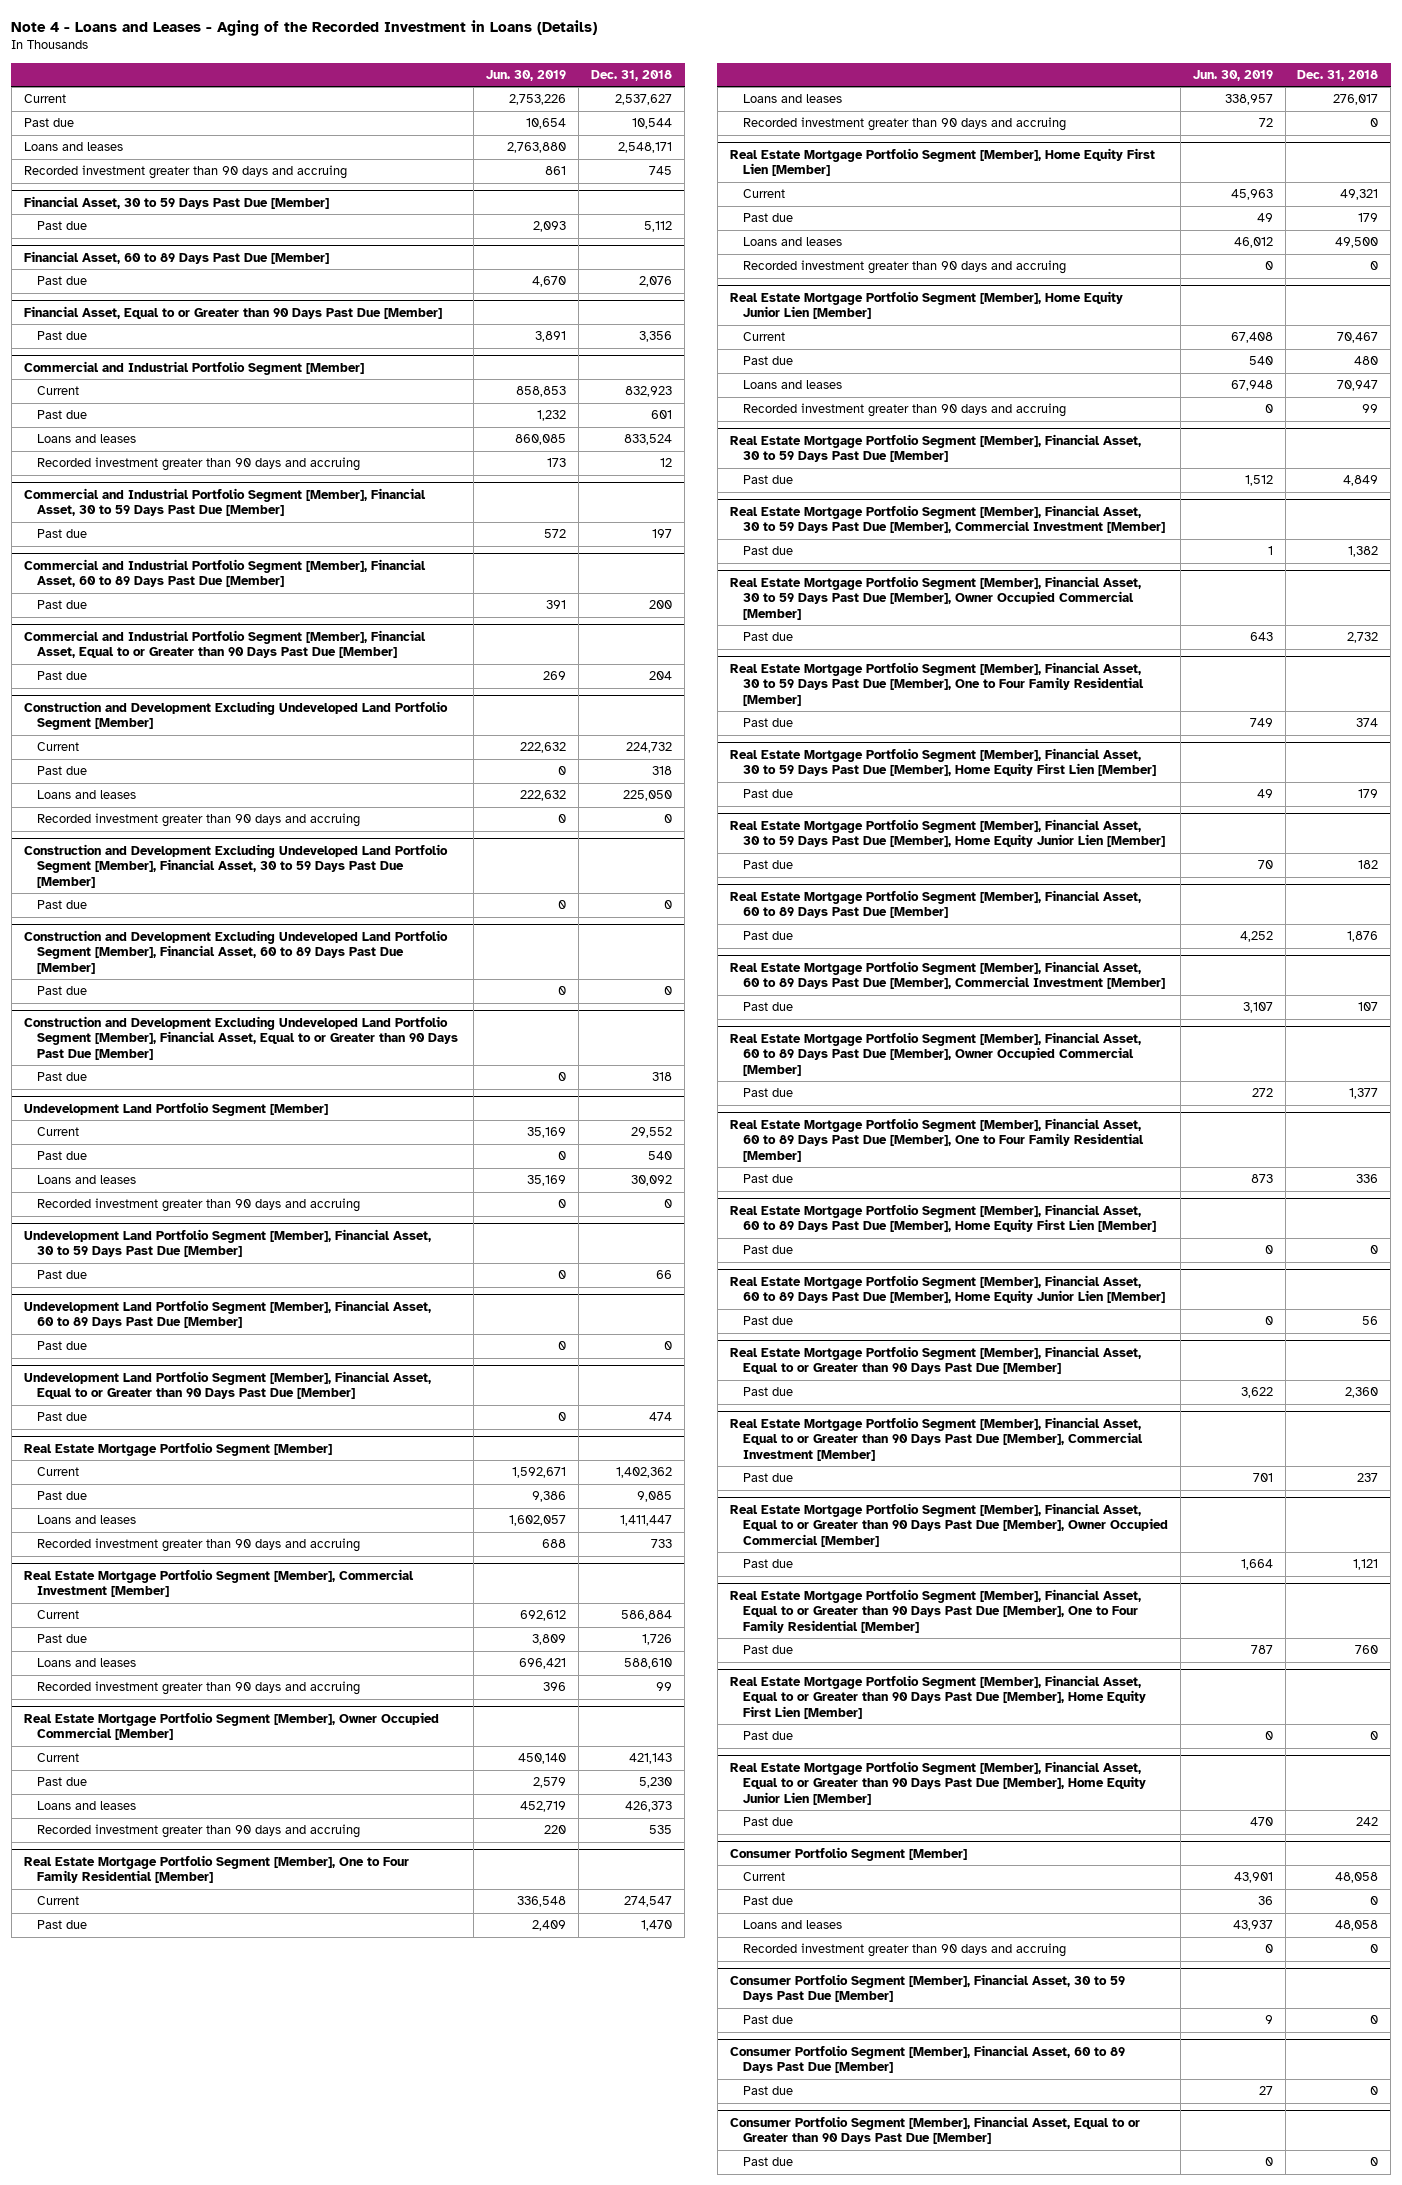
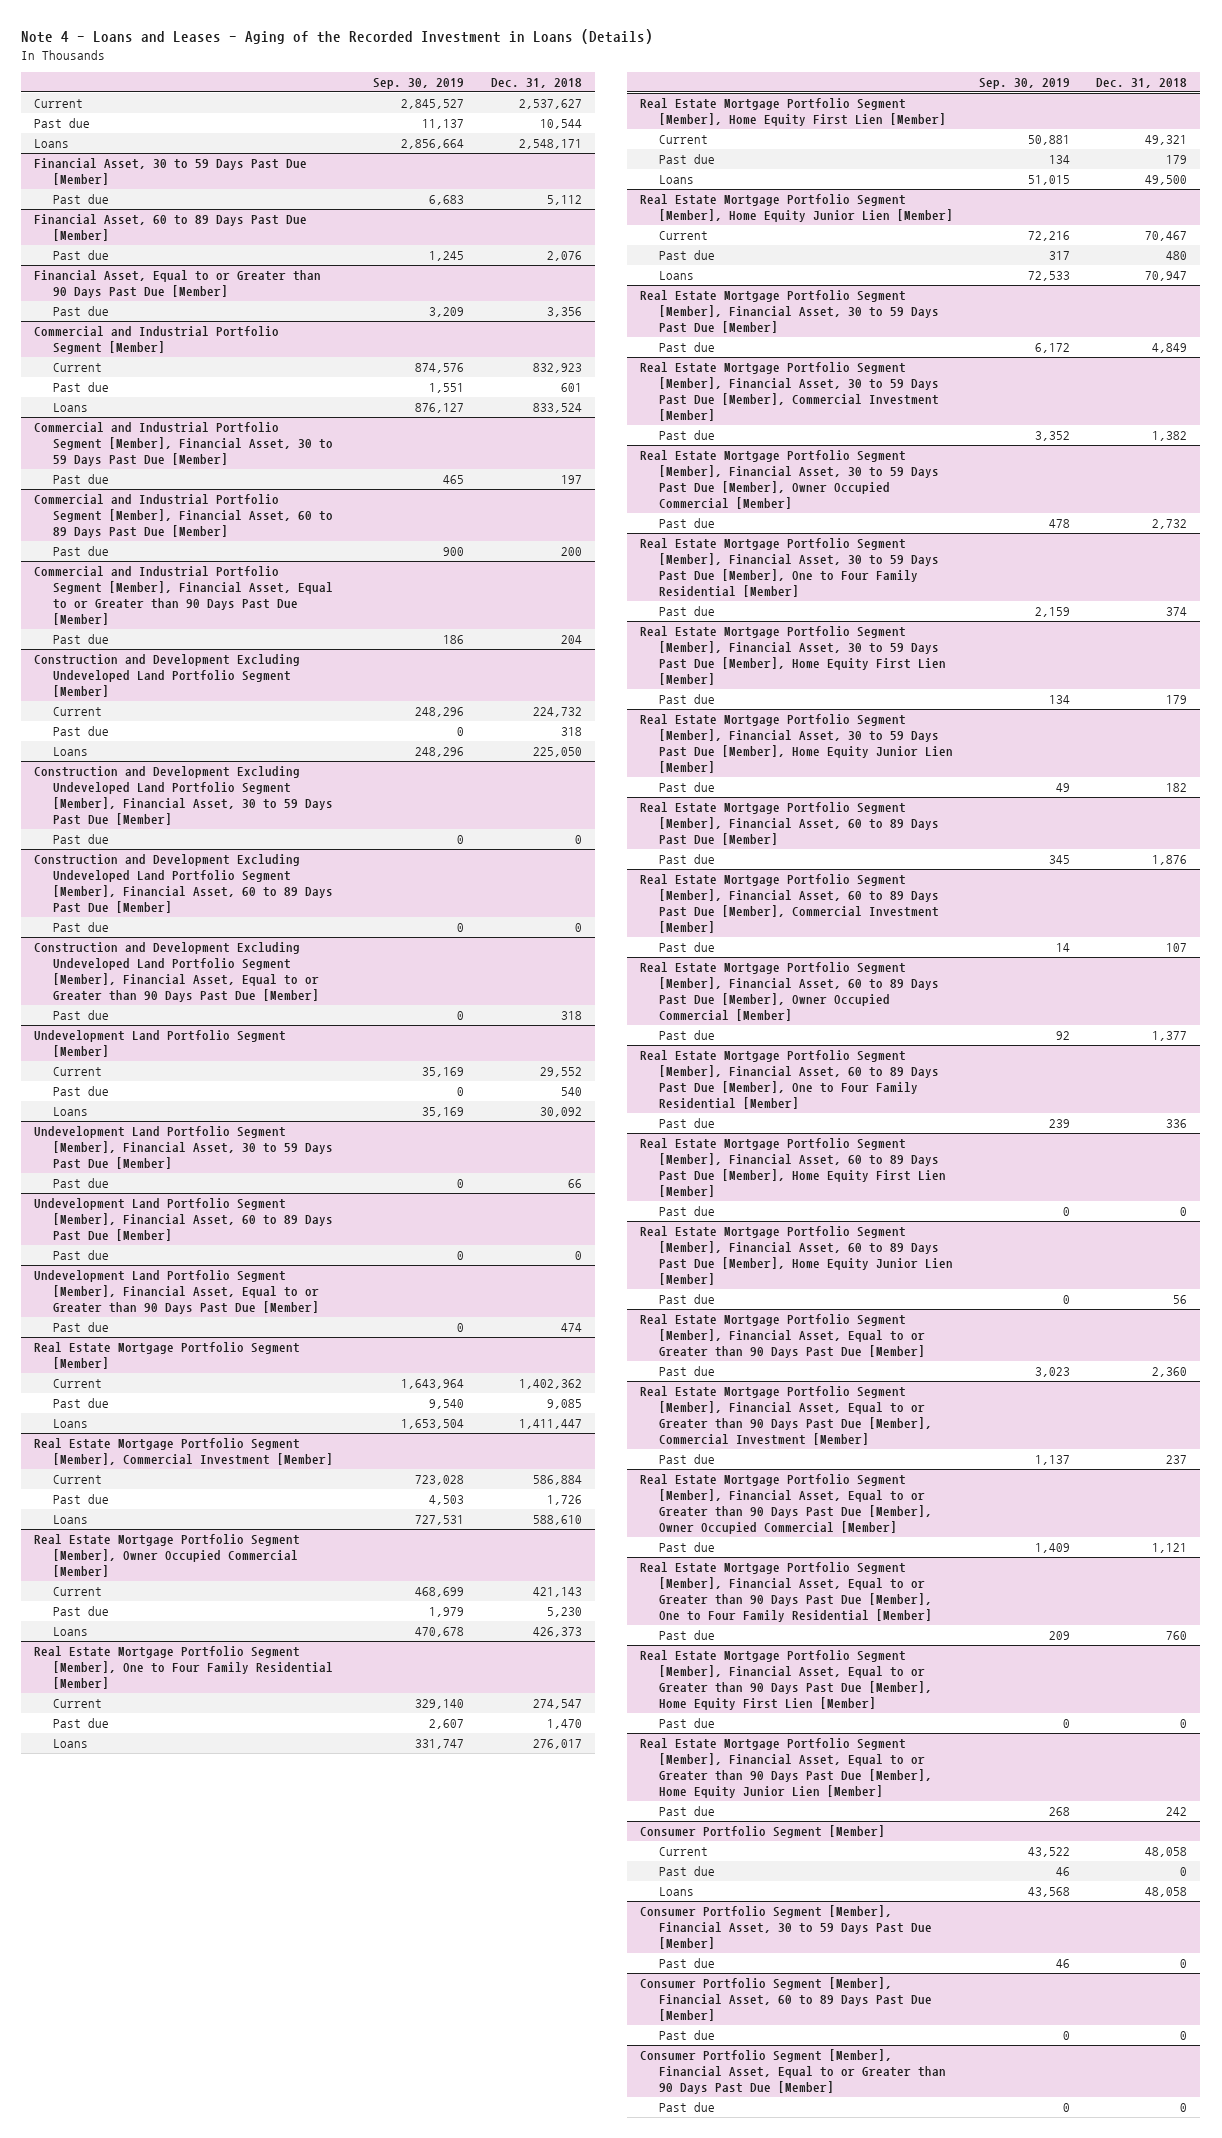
[486,69,567,81] Jun. 30, 2019 -> none
none -> [373,77,465,89] Sep. 30, 2019
[23,165,347,180] Recorded investment greater than 90 days and accruing -> none
[23,142,123,152] Loans and leases -> [34,139,70,149] Loans
[36,457,360,472] Recorded investment greater than 90 days and accruing -> none
[36,434,136,444] Loans and leases -> [53,403,89,413] Loans
[36,813,360,828] Recorded investment greater than 90 days and accruing -> none
[36,790,136,800] Loans and leases -> [53,747,89,757] Loans
[36,1198,360,1213] Recorded investment greater than 90 days and accruing -> none
[36,1175,136,1185] Loans and leases -> [53,1107,89,1117] Loans
[36,1538,360,1553] Recorded investment greater than 90 days and accruing -> none
[36,1515,136,1525] Loans and leases -> [53,1419,89,1429] Loans
[36,1681,360,1696] Recorded investment greater than 90 days and accruing -> none
[36,1658,136,1668] Loans and leases -> [53,1515,89,1525] Loans
[36,1824,360,1839] Recorded investment greater than 90 days and accruing -> none
[36,1801,136,1811] Loans and leases -> [53,1627,89,1637] Loans
[742,117,1066,132] Recorded investment greater than 90 days and accruing -> none
[742,94,842,104] Loans and leases -> [53,1739,89,1749] Loans
[742,260,1066,275] Recorded investment greater than 90 days and accruing -> none
[742,237,842,247] Loans and leases -> [659,175,695,185] Loans
[742,403,1066,418] Recorded investment greater than 90 days and accruing -> none
[742,380,842,390] Loans and leases -> [659,271,695,281] Loans
[742,1943,1066,1958] Recorded investment greater than 90 days and accruing -> none
[742,1920,842,1930] Loans and leases -> [659,1887,695,1897] Loans

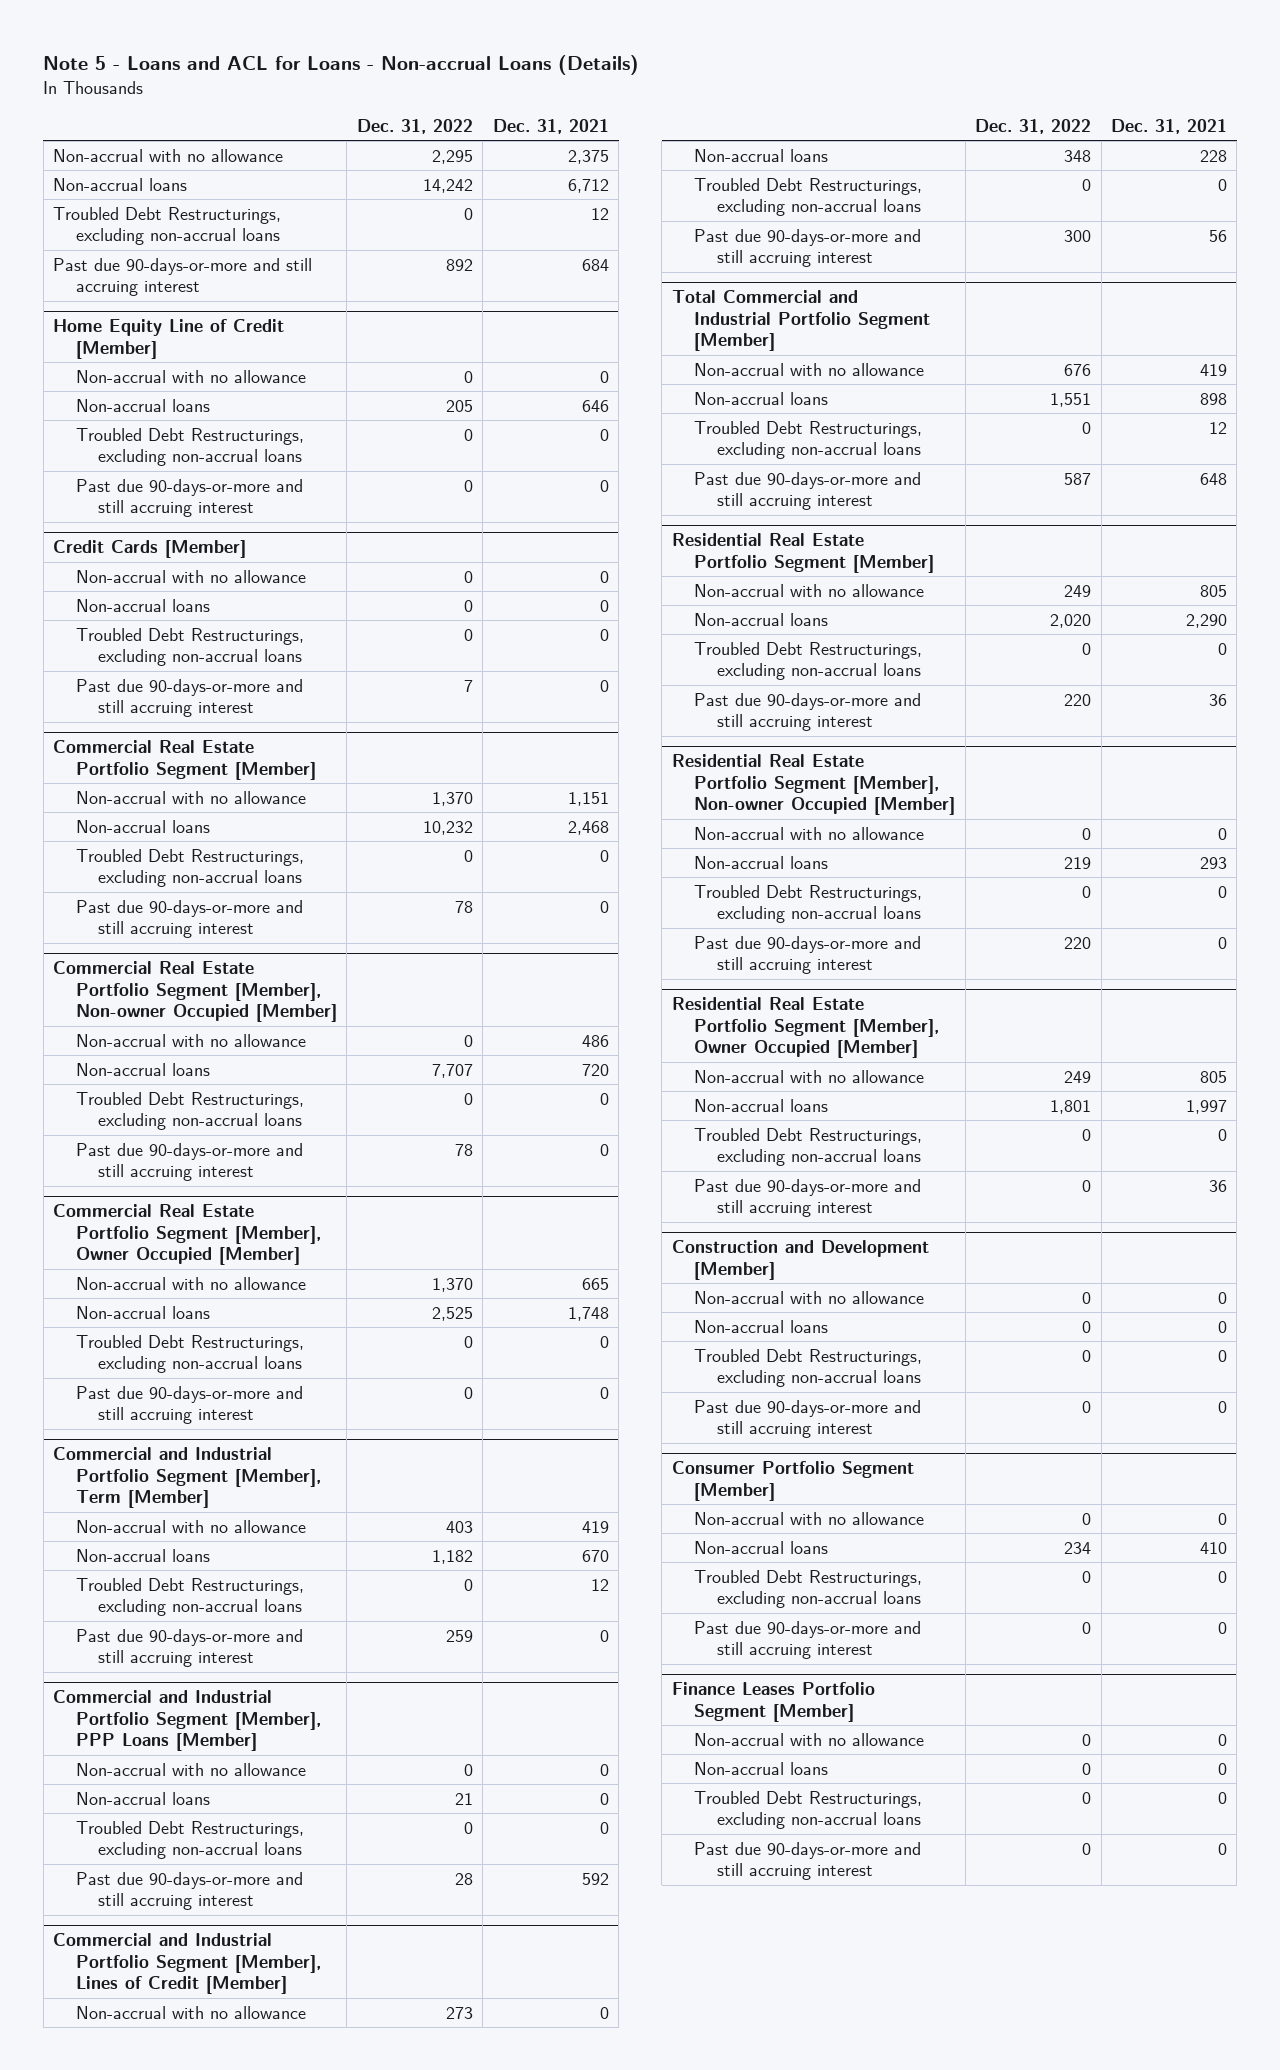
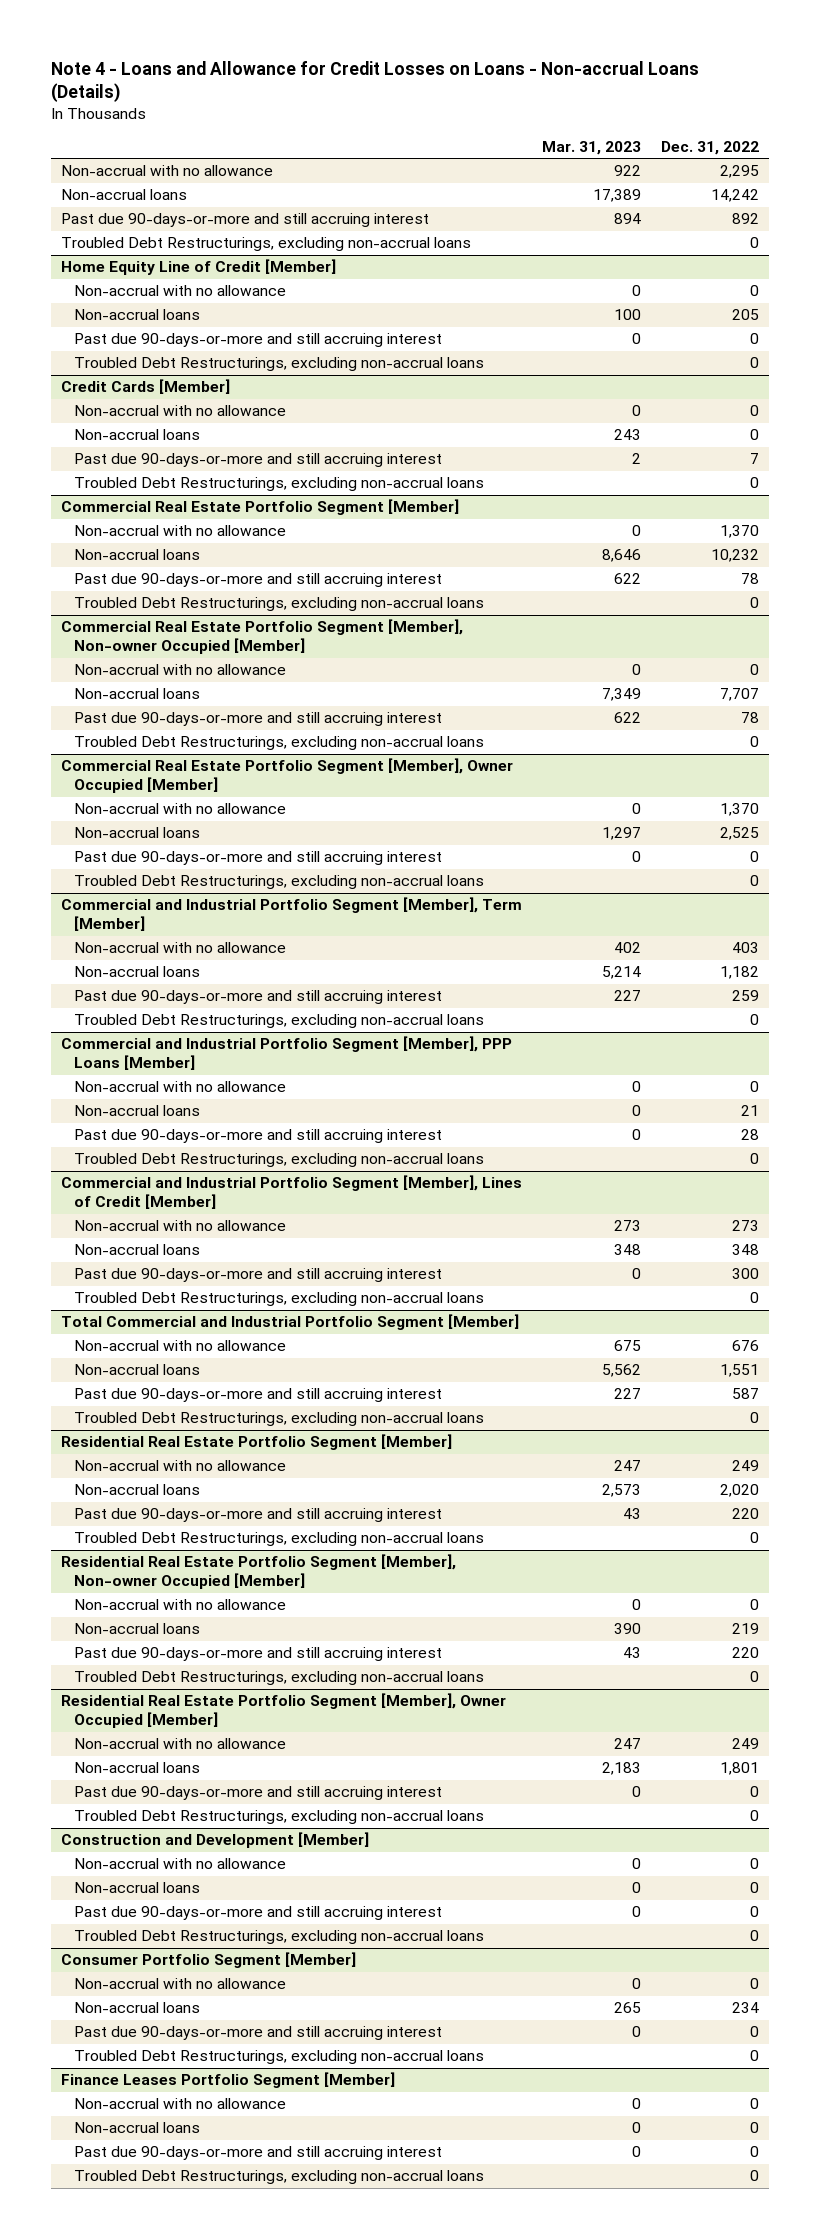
[43,55,640,76] Note 5 - Loans and ACL for Loans - Non-accrual Loans (Details) -> [50,60,699,103] Note 4 - Loans and Allowance for Credit Losses on Loans - Non-accrual Loans (Details)
[492,118,609,134] Dec. 31, 2021 -> none
none -> [541,140,641,155] Mar. 31, 2023
[53,206,282,245] Troubled Debt Restructurings, excluding non-accrual loans -> [60,237,471,252] Troubled Debt Restructurings, excluding non-accrual loans
[75,427,304,466] Troubled Debt Restructurings, excluding non-accrual loans -> [74,357,485,372] Troubled Debt Restructurings, excluding non-accrual loans
[75,627,304,666] Troubled Debt Restructurings, excluding non-accrual loans -> [74,477,485,492] Troubled Debt Restructurings, excluding non-accrual loans
[75,848,304,887] Troubled Debt Restructurings, excluding non-accrual loans -> [74,597,485,612] Troubled Debt Restructurings, excluding non-accrual loans
[75,1091,304,1130] Troubled Debt Restructurings, excluding non-accrual loans -> [74,736,485,751] Troubled Debt Restructurings, excluding non-accrual loans
[75,1334,304,1373] Troubled Debt Restructurings, excluding non-accrual loans -> [74,875,485,890] Troubled Debt Restructurings, excluding non-accrual loans
[75,1577,304,1616] Troubled Debt Restructurings, excluding non-accrual loans -> [74,1014,485,1029] Troubled Debt Restructurings, excluding non-accrual loans
[75,1820,304,1859] Troubled Debt Restructurings, excluding non-accrual loans -> [74,1153,485,1168] Troubled Debt Restructurings, excluding non-accrual loans
[694,177,923,216] Troubled Debt Restructurings, excluding non-accrual loans -> [74,1292,485,1307] Troubled Debt Restructurings, excluding non-accrual loans
[694,420,923,459] Troubled Debt Restructurings, excluding non-accrual loans -> [74,1412,485,1427] Troubled Debt Restructurings, excluding non-accrual loans
[694,641,923,680] Troubled Debt Restructurings, excluding non-accrual loans -> [74,1532,485,1547] Troubled Debt Restructurings, excluding non-accrual loans
[694,884,923,923] Troubled Debt Restructurings, excluding non-accrual loans -> [74,1671,485,1686] Troubled Debt Restructurings, excluding non-accrual loans
[694,1127,923,1166] Troubled Debt Restructurings, excluding non-accrual loans -> [74,1810,485,1825] Troubled Debt Restructurings, excluding non-accrual loans
[694,1348,923,1387] Troubled Debt Restructurings, excluding non-accrual loans -> [74,1930,485,1945] Troubled Debt Restructurings, excluding non-accrual loans
[694,1569,923,1608] Troubled Debt Restructurings, excluding non-accrual loans -> [74,2050,485,2065] Troubled Debt Restructurings, excluding non-accrual loans
[694,1790,923,1829] Troubled Debt Restructurings, excluding non-accrual loans -> [74,2170,485,2185] Troubled Debt Restructurings, excluding non-accrual loans

